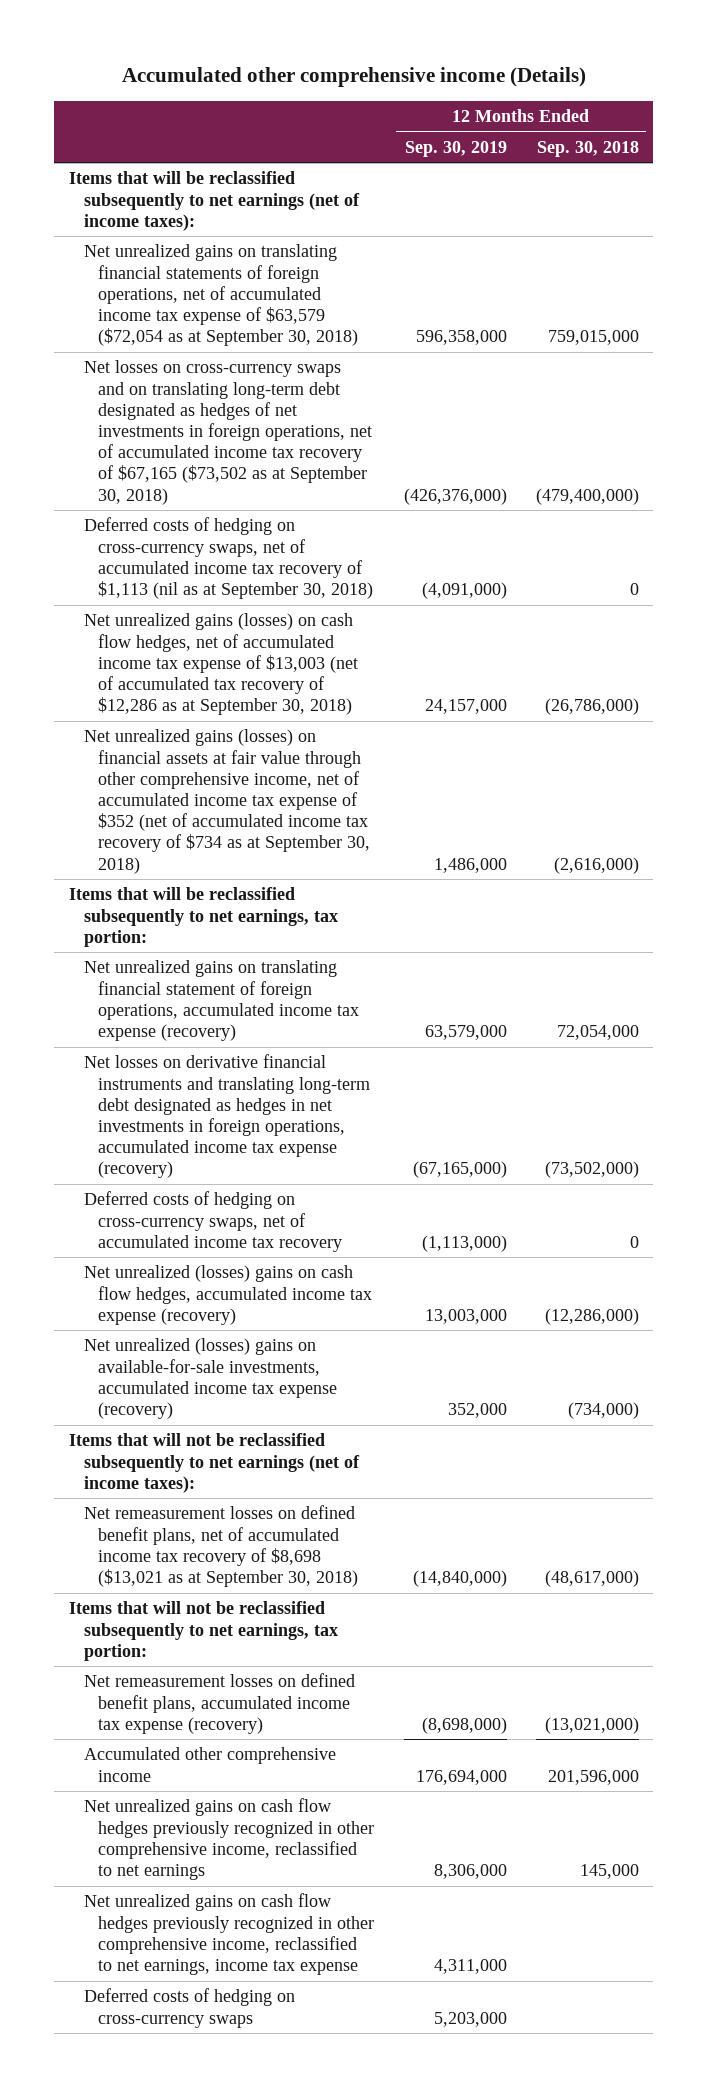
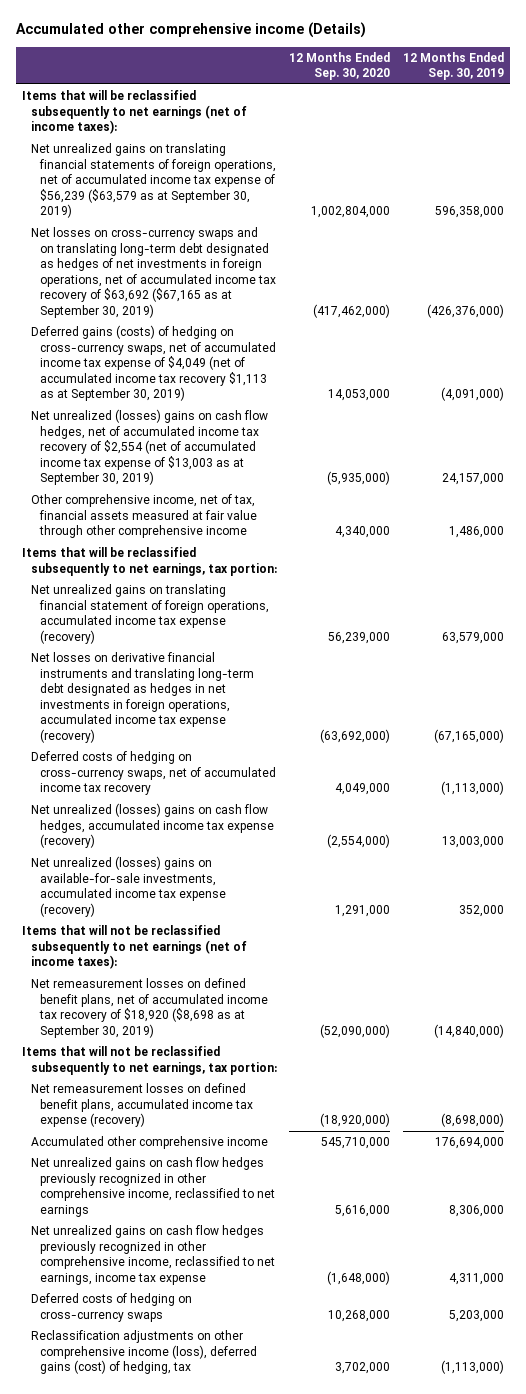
[536,140,639,157] Sep. 30, 2018 -> none
none -> [289,51,391,81] 12 Months Ended Sep. 30, 2020
[83,244,359,347] Net unrealized gains on translating financial statements of foreign operations, net of accumulated income tax expense of $63,579 ($72,054 as at September 30, 2018) -> [30,143,277,219] Net unrealized gains on translating financial statements of foreign operations, net of accumulated income tax expense of $56,239 ($63,579 as at September 30, 2019)
[83,360,373,505] Net losses on cross-currency swaps and on translating long-term debt designated as hedges of net investments in foreign operations, net of accumulated income tax recovery of $67,165 ($73,502 as at September 30, 2018) -> [30,227,277,318] Net losses on cross-currency swaps and on translating long-term debt designated as hedges of net investments in foreign operations, net of accumulated income tax recovery of $63,692 ($67,165 as at September 30, 2019)
[83,517,374,599] Deferred costs of hedging on cross-currency swaps, net of accumulated income tax recovery of $1,113 (nil as at September 30, 2018) -> [30,325,277,402] Deferred gains (costs) of hedging on cross-currency swaps, net of accumulated income tax expense of $4,049 (net of accumulated income tax recovery $1,113 as at September 30, 2019)
[83,613,359,716] Net unrealized gains (losses) on cash flow hedges, net of accumulated income tax expense of $13,003 (net of accumulated tax recovery of $12,286 as at September 30, 2018) -> [30,409,268,486] Net unrealized (losses) gains on cash flow hedges, net of accumulated income tax recovery of $2,554 (net of accumulated income tax expense of $13,003 as at September 30, 2019)
[83,729,371,874] Net unrealized gains (losses) on financial assets at fair value through other comprehensive income, net of accumulated income tax expense of $352 (net of accumulated income tax recovery of $734 as at September 30, 2018) -> [30,494,258,539] Other comprehensive income, net of tax, financial assets measured at fair value through other comprehensive income
[83,1505,359,1587] Net remeasurement losses on defined benefit plans, net of accumulated income tax recovery of $8,698 ($13,021 as at September 30, 2018) -> [30,978,269,1038] Net remeasurement losses on defined benefit plans, net of accumulated income tax recovery of $18,920 ($8,698 as at September 30, 2019)
none -> [30,1330,258,1375] Reclassification adjustments on other comprehensive income (loss), deferred gains (cost) of hedging, tax

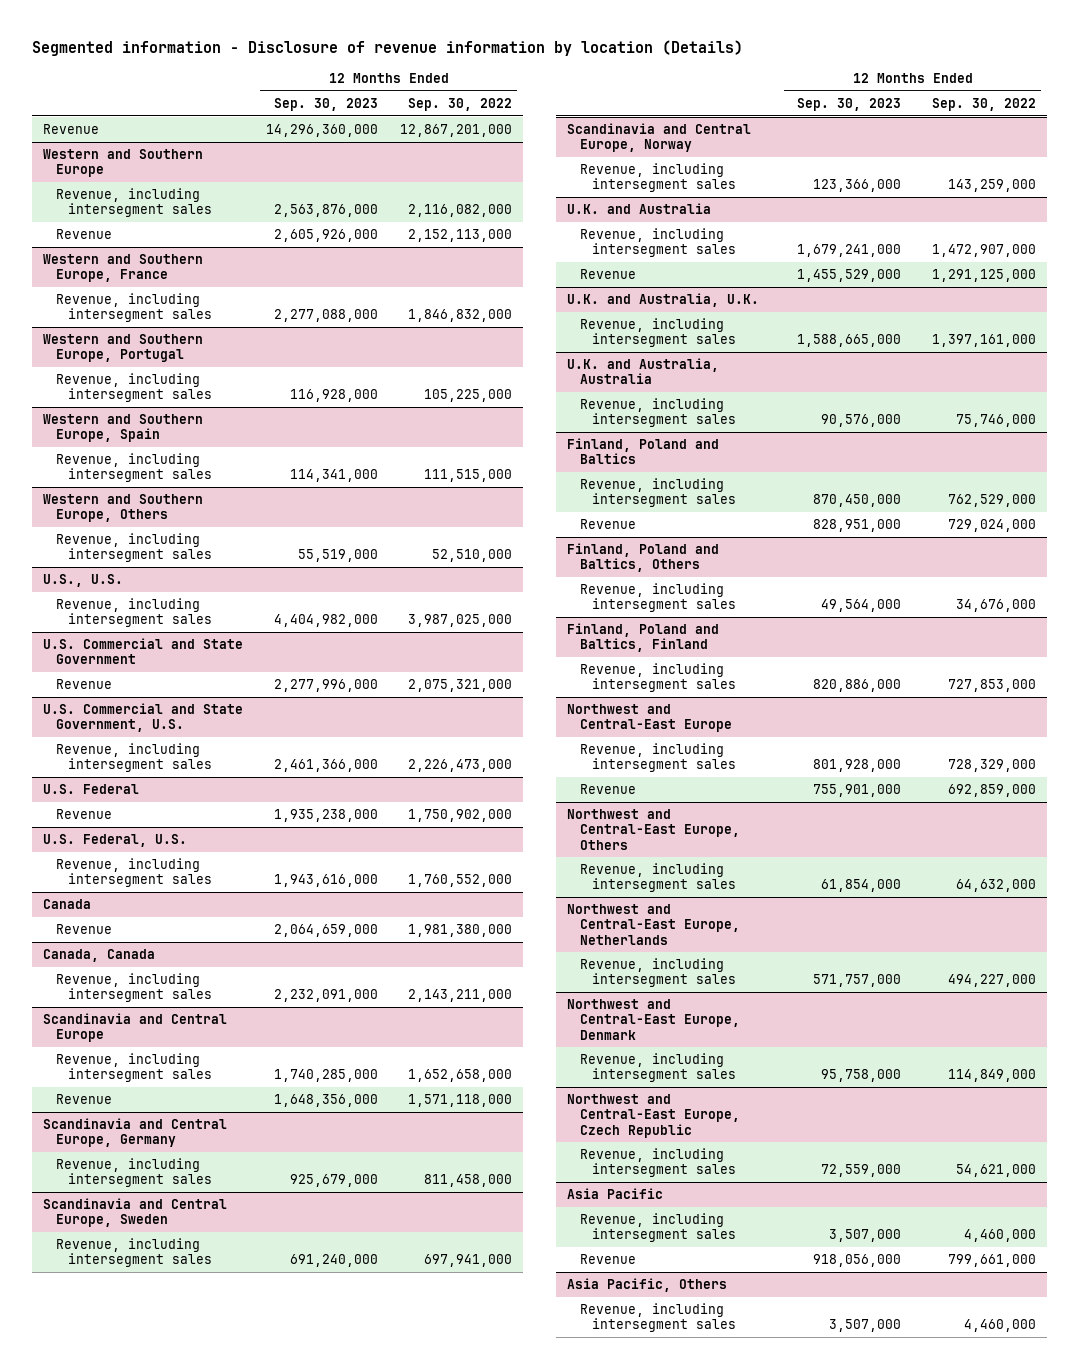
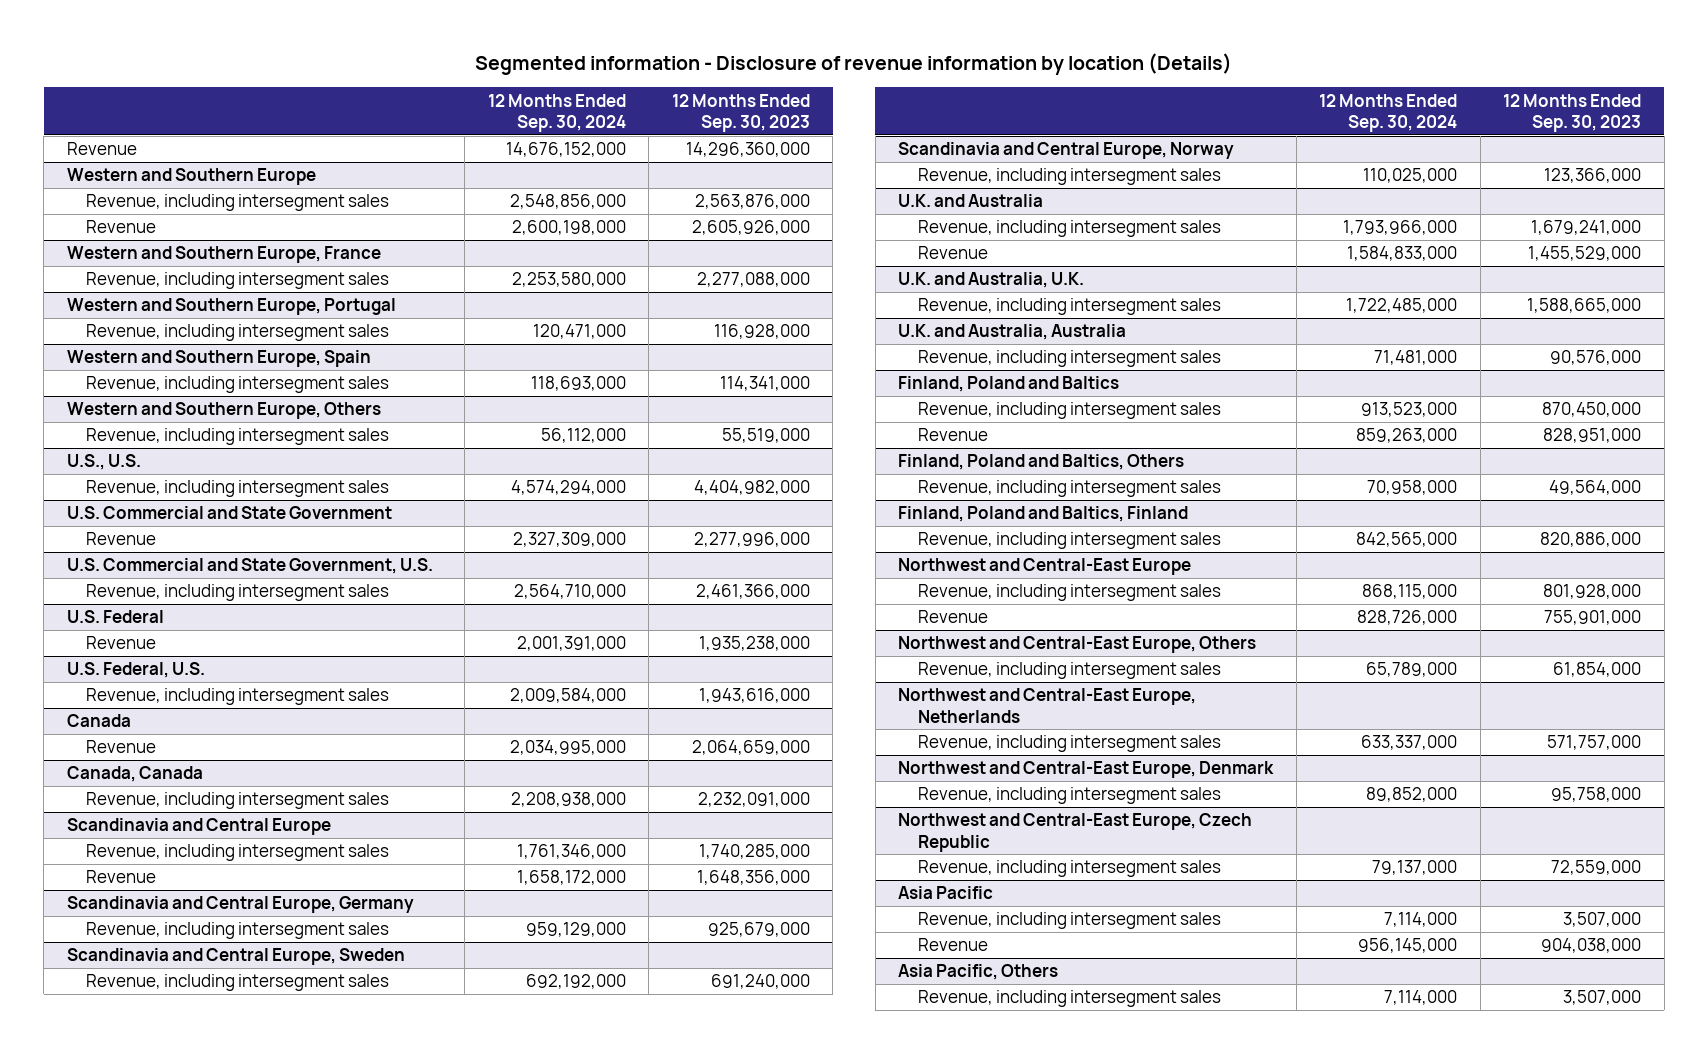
[407,97,512,111] Sep. 30, 2022 -> none
none -> [487,93,626,133] 12 Months Ended Sep. 30, 2024
[813,1254,902,1268] 918,056,000 -> [1541,938,1642,954] 904,038,000

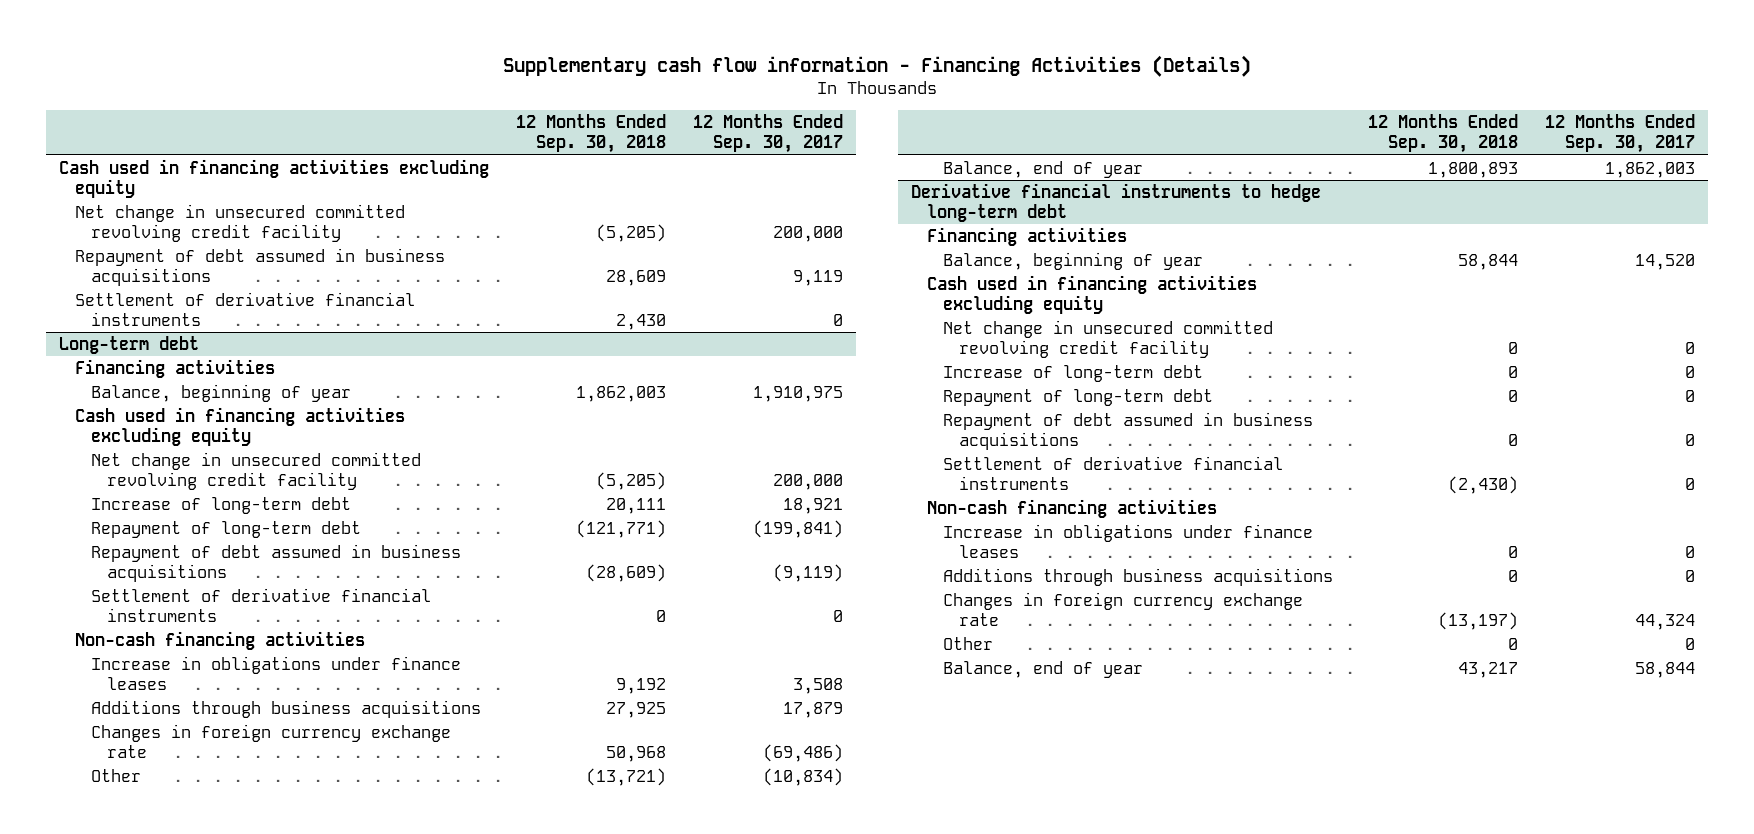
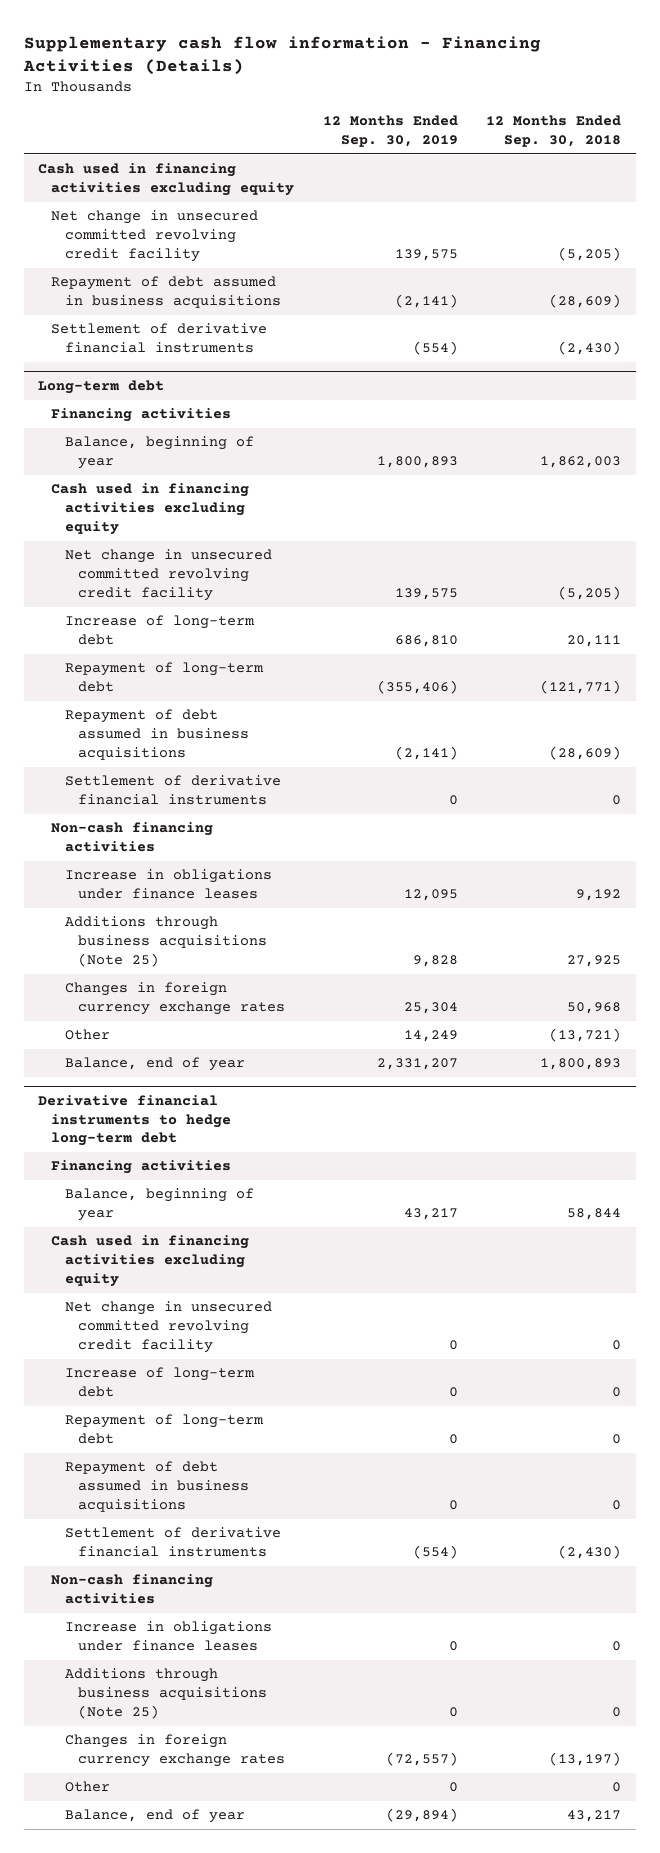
[693,114,844,154] 12 Months Ended Sep. 30, 2017 -> none
none -> [322,115,458,147] 12 Months Ended Sep. 30, 2019
[606,270,667,287] 28,609 -> [549,294,622,309] (28,609)
[616,314,667,331] 2,430 -> [558,341,622,356] (2,430)
[90,699,481,718] Additions through business acquisitions -> [64,916,267,967] Additions through business acquisitions (Note 25)
[90,723,451,759] Changes in foreign currency exchange rate -> [64,982,285,1016] Changes in foreign currency exchange rates
[942,567,1333,586] Additions through business acquisitions -> [64,1668,267,1719] Additions through business acquisitions (Note 25)
[942,591,1303,627] Changes in foreign currency exchange rate -> [64,1734,285,1768] Changes in foreign currency exchange rates

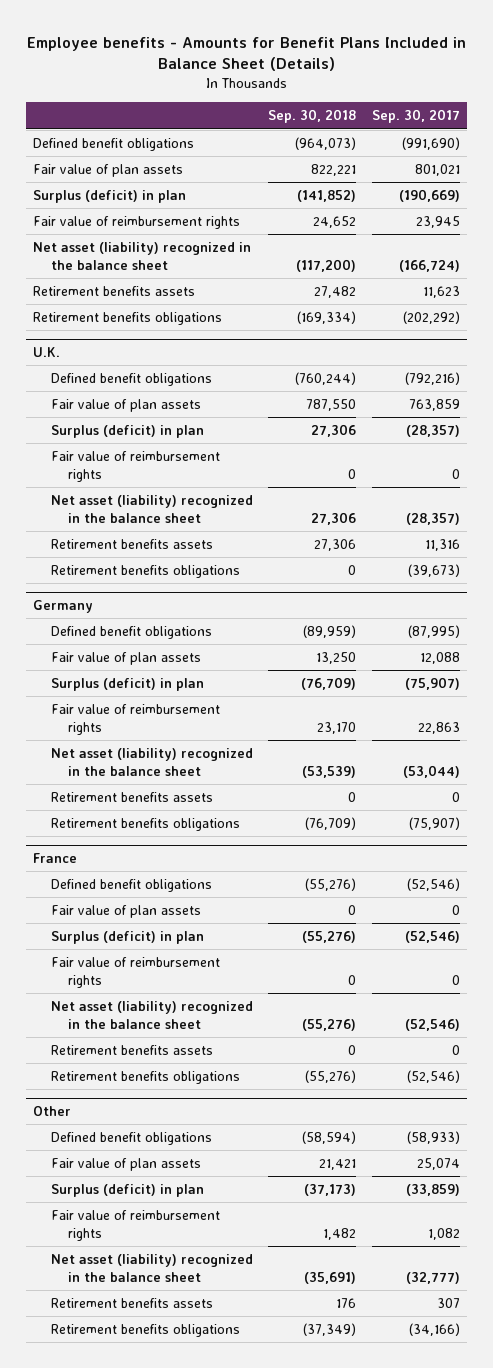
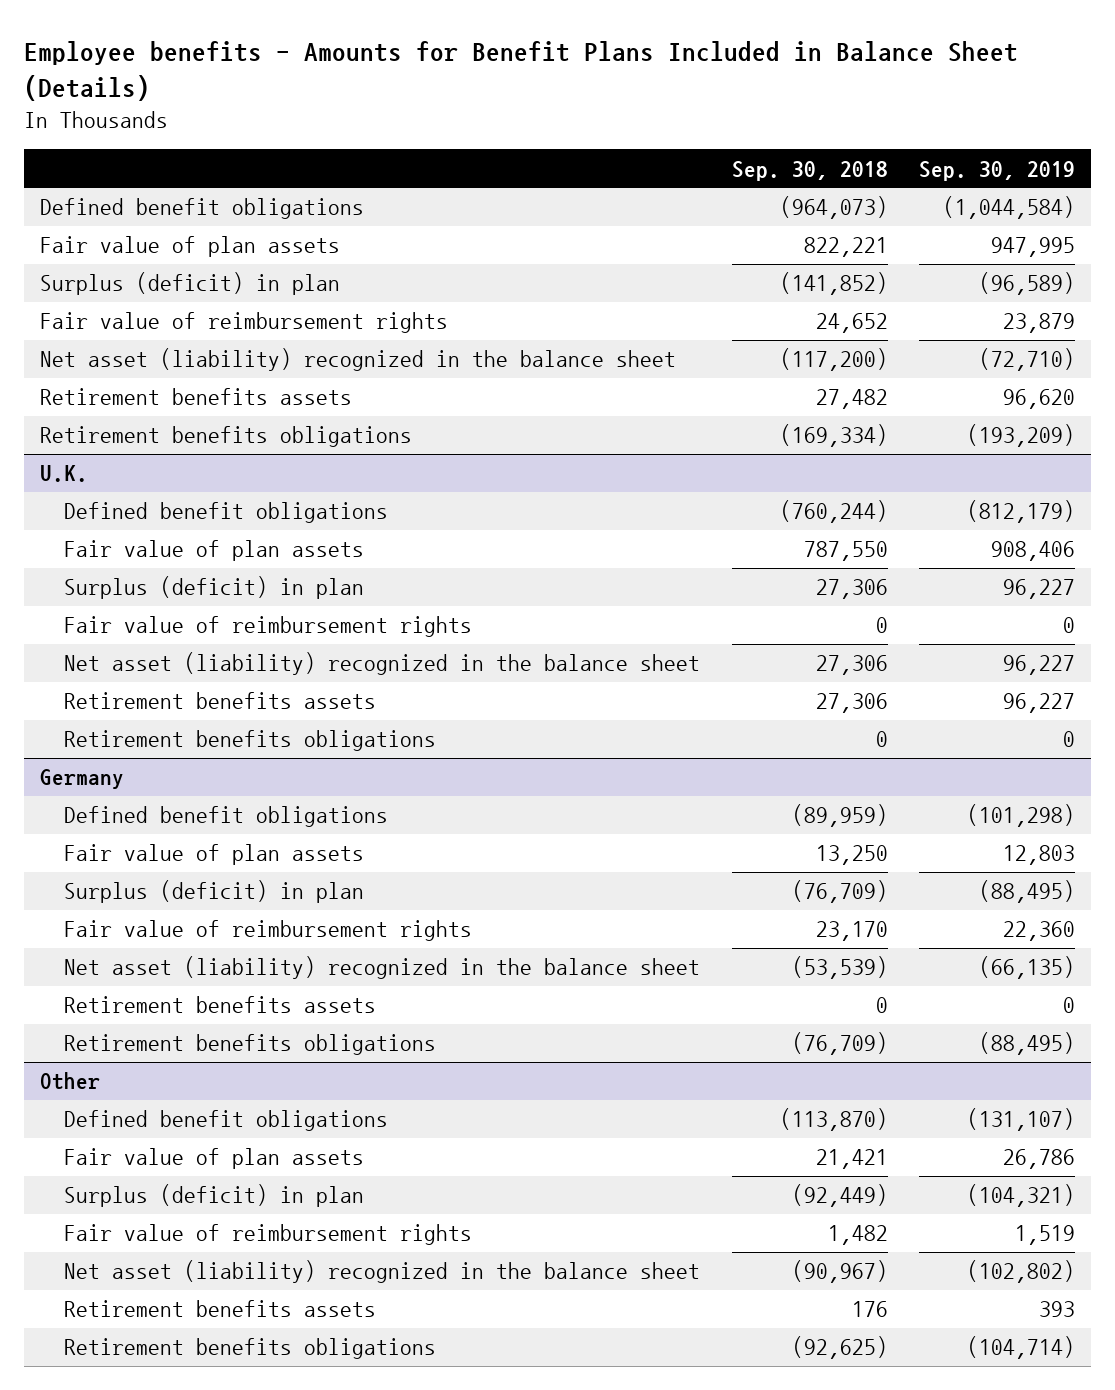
[371,109,460,124] Sep. 30, 2017 -> none
none -> [919,160,1076,181] Sep. 30, 2019
[33,852,78,863] France -> none
[50,878,212,892] Defined benefit obligations -> none
[50,904,201,918] Fair value of plan assets -> none
[50,930,204,944] Surplus (deficit) in plan -> none
[50,956,220,988] Fair value of reimbursement rights -> none
[50,1000,253,1029] Net asset (liability) recognized in the balance sheet -> none
[50,1044,213,1055] Retirement benefits assets -> none
[50,1070,240,1084] Retirement benefits obligations -> none
[302,1130,357,1144] (58,594) -> [779,1108,888,1132] (113,870)
[304,1183,357,1196] (37,173) -> [791,1184,888,1208] (92,449)
[304,1271,357,1284] (35,691) -> [791,1260,888,1284] (90,967)
[303,1322,357,1336] (37,349) -> [791,1336,888,1360] (92,625)

